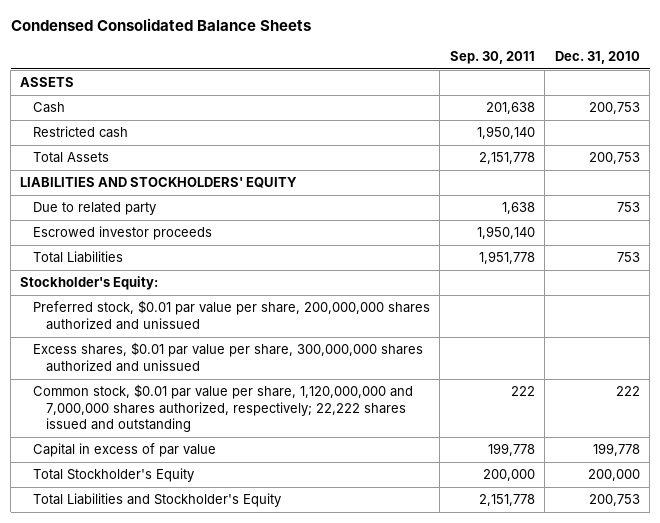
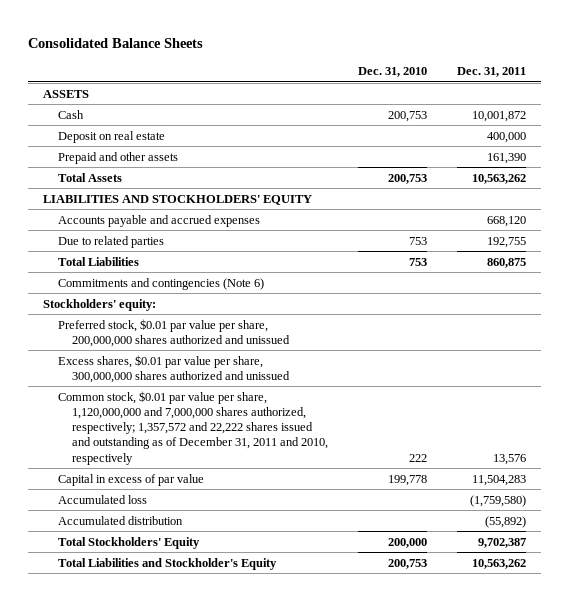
[10,17,311,31] Condensed Consolidated Balance Sheets -> [28,38,204,49] Consolidated Balance Sheets
[449,51,535,65] Sep. 30, 2011 -> none
none -> [456,67,526,78] Dec. 31, 2011
[32,126,128,139] Restricted cash -> none
none -> [57,130,165,143] Deposit on real estate
none -> [57,151,178,164] Prepaid and other assets
[32,226,212,241] Escrowed investor proceeds -> none
none -> [57,214,260,227] Accounts payable and accrued expenses
[32,202,156,216] Due to related party -> [57,235,164,248] Due to related parties
none -> [57,277,264,290] Commitments and contingencies (Note 6)
[20,276,159,291] Stockholder's Equity: -> [43,298,157,311] Stockholders' equity:
[32,384,413,433] Common stock, $0.01 par value per share, 1,120,000,000 and 7,000,000 shares authorized, respectively; 22,222 shares issued and outstanding -> [57,390,329,465] Common stock, $0.01 par value per share, 1,120,000,000 and 7,000,000 shares authorized, respectively; 1,357,572 and 22,222 shares issued and outstanding as of December 31, 2011 and 2010, respectively
none -> [57,494,147,504] Accumulated loss
none -> [57,515,183,525] Accumulated distribution
[32,468,194,483] Total Stockholder's Equity -> [57,536,200,549] Total Stockholders' Equity

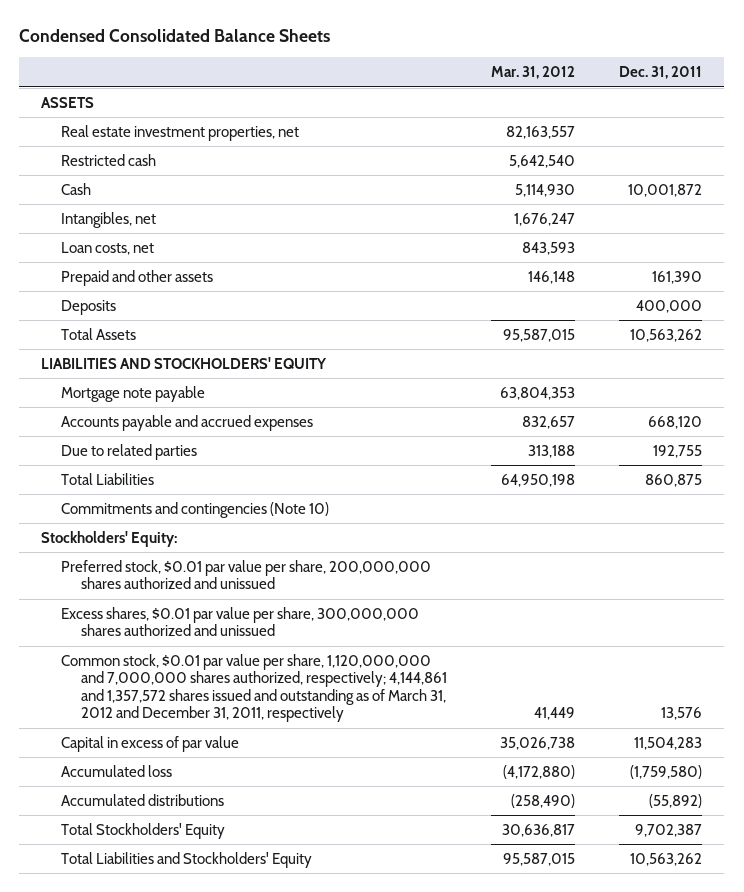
[28,38,204,49] Consolidated Balance Sheets -> [19,29,331,43] Condensed Consolidated Balance Sheets
[358,67,428,78] Dec. 31, 2010 -> none
none -> [491,66,576,80] Mar. 31, 2012
none -> [61,124,300,141] Real estate investment properties, net
none -> [61,153,157,166] Restricted cash
[57,130,165,143] Deposit on real estate -> none
none -> [61,211,157,228] Intangibles, net
none -> [61,241,155,255] Loan costs, net
none -> [61,299,117,315] Deposits
none -> [61,385,206,402] Mortgage note payable
[57,277,264,290] Commitments and contingencies (Note 6) -> [61,501,330,518] Commitments and contingencies (Note 10)
[43,298,157,311] Stockholders' equity: -> [41,530,178,547] Stockholders' Equity:
[57,390,329,465] Common stock, $0.01 par value per share, 1,120,000,000 and 7,000,000 shares authorized, respectively; 1,357,572 and 22,222 shares issued and outstanding as of December 31, 2011 and 2010, respectively -> [61,653,447,723] Common stock, $0.01 par value per share, 1,120,000,000 and 7,000,000 shares authorized, respectively; 4,144,861 and 1,357,572 shares issued and outstanding as of March 31, 2012 and December 31, 2011, respectively
[57,515,183,525] Accumulated distribution -> [61,793,225,806] Accumulated distributions
[57,557,277,570] Total Liabilities and Stockholder's Equity -> [61,851,313,868] Total Liabilities and Stockholders' Equity

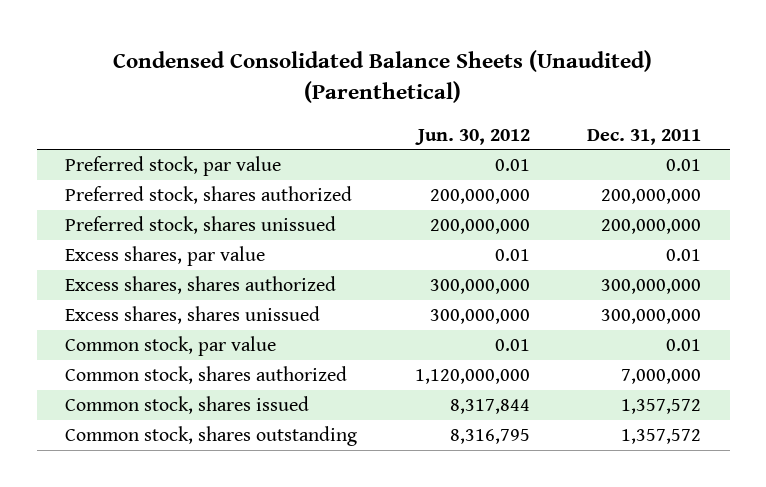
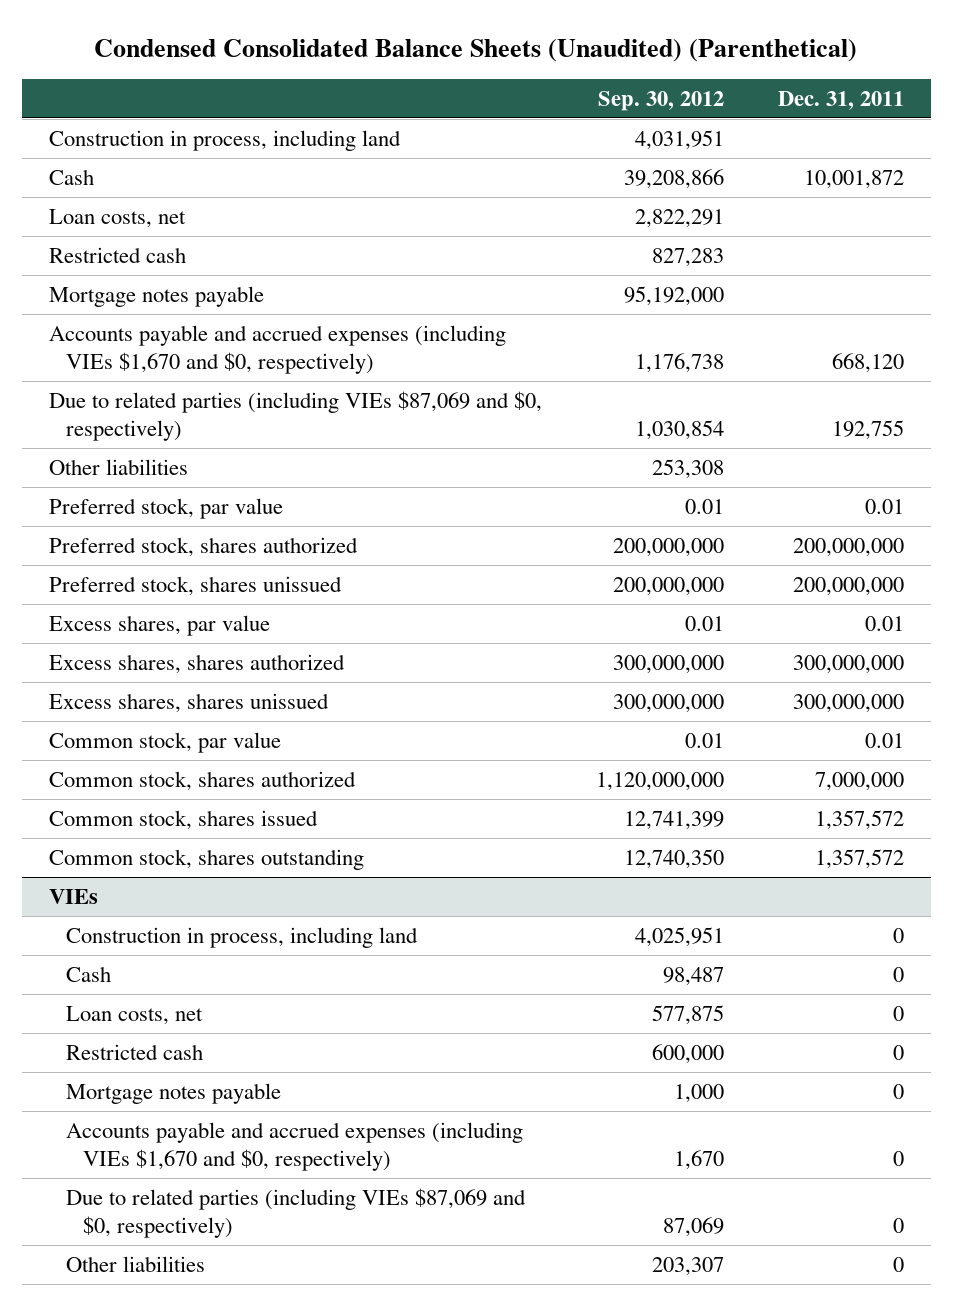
[414,128,530,145] Jun. 30, 2012 -> none
none -> [597,91,724,112] Sep. 30, 2012
none -> [48,129,401,151] Construction in process, including land
none -> [48,168,94,185] Cash
none -> [48,208,186,228] Loan costs, net
none -> [48,246,186,263] Restricted cash
none -> [48,285,264,307] Mortgage notes payable
none -> [48,324,506,374] Accounts payable and accrued expenses (including VIEs $1,670 and $0, respectively)
none -> [48,390,542,441] Due to related parties (including VIEs $87,069 and $0, respectively)
none -> [48,458,188,475] Other liabilities
none -> [48,888,98,904] VIEs
none -> [65,926,418,948] Construction in process, including land
none -> [65,965,111,982] Cash
none -> [65,1005,203,1025] Loan costs, net
none -> [65,1043,203,1060] Restricted cash
none -> [65,1082,281,1104] Mortgage notes payable
none -> [65,1121,523,1171] Accounts payable and accrued expenses (including VIEs $1,670 and $0, respectively)
none -> [65,1187,526,1238] Due to related parties (including VIEs $87,069 and $0, respectively)
none -> [65,1255,205,1272] Other liabilities

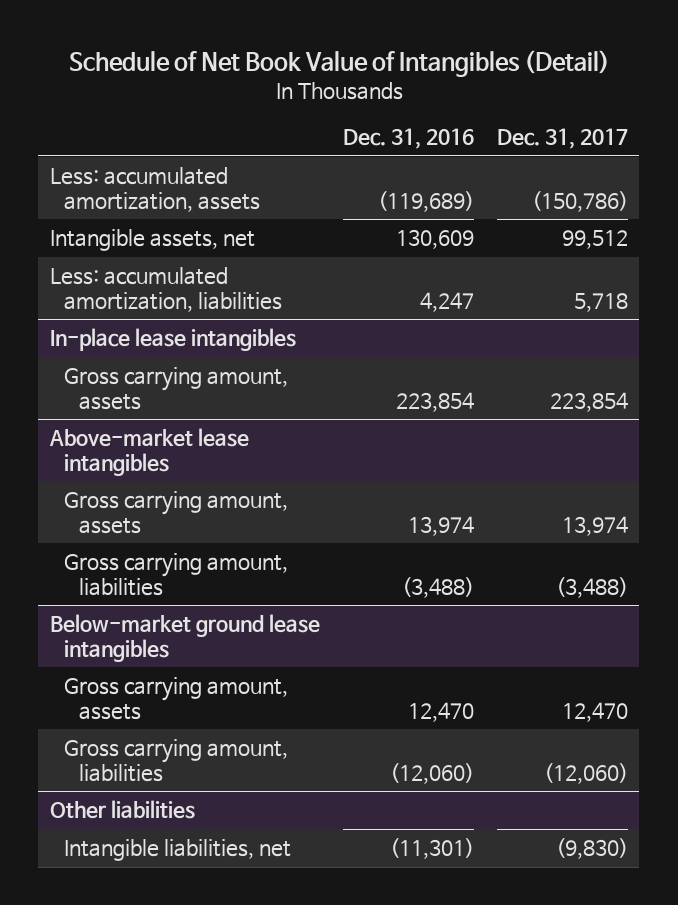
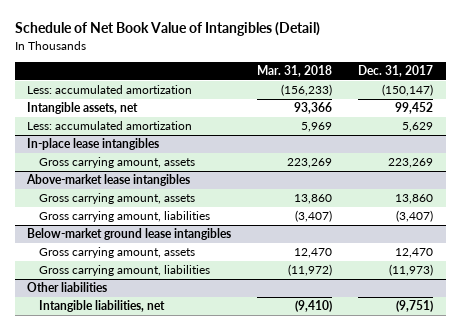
[342,128,474,150] Dec. 31, 2016 -> none
none -> [257,65,333,78] Mar. 31, 2018
[49,167,261,212] Less: accumulated amortization, assets -> [27,85,193,95] Less: accumulated amortization
[531,190,628,212] (150,786) -> [381,84,433,97] (150,147)
[561,230,628,250] 99,512 -> [394,102,433,115] 99,452
[49,267,283,312] Less: accumulated amortization, liabilities -> [27,121,193,131] Less: accumulated amortization
[573,292,628,312] 5,718 -> [401,122,433,133] 5,629
[549,391,628,412] 223,854 -> [387,158,433,169] 223,269
[561,515,628,536] 13,974 -> [394,194,433,205] 13,860
[555,576,628,598] (3,488) -> [395,210,433,223] (3,407)
[543,762,628,784] (12,060) -> [388,264,433,277] (11,973)
[555,838,628,860] (9,830) -> [395,300,433,313] (9,751)

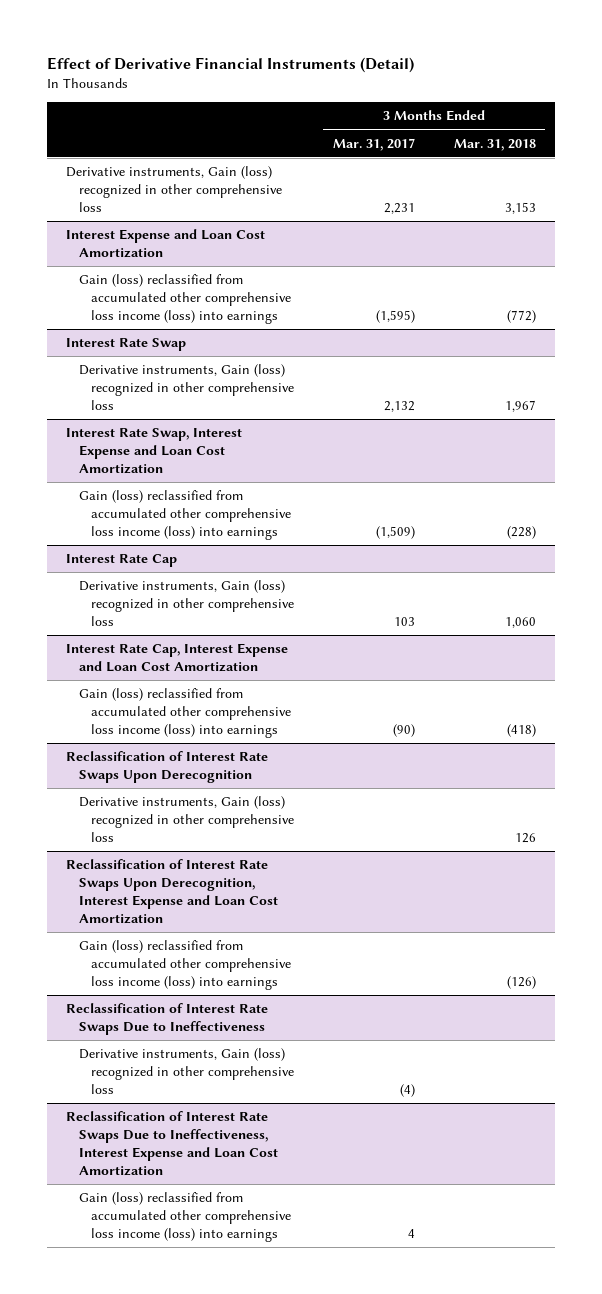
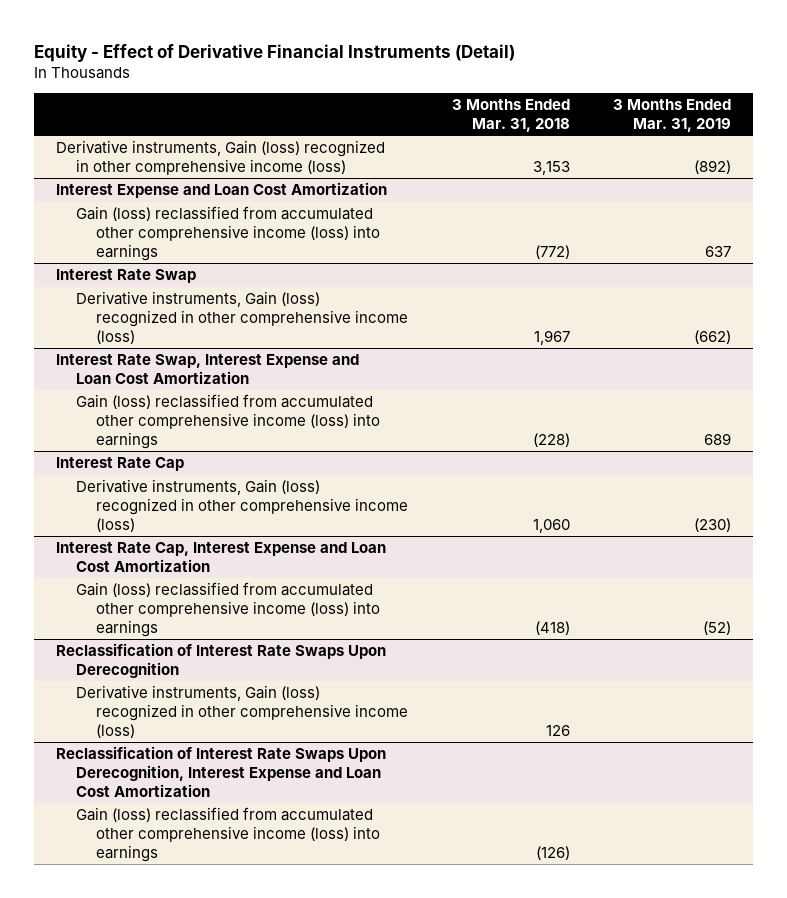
[46,56,414,73] Effect of Derivative Financial Instruments (Detail) -> [34,43,516,62] Equity - Effect of Derivative Financial Instruments (Detail)
[332,137,415,151] Mar. 31, 2017 -> none
none -> [613,99,732,132] 3 Months Ended Mar. 31, 2019
[66,166,282,212] Derivative instruments, Gain (loss) recognized in other comprehensive loss -> [56,140,386,176] Derivative instruments, Gain (loss) recognized in other comprehensive income (loss)
[78,274,291,324] Gain (loss) reclassified from accumulated other comprehensive loss income (loss) into earnings -> [76,206,381,261] Gain (loss) reclassified from accumulated other comprehensive income (loss) into earnings
[78,364,294,410] Derivative instruments, Gain (loss) recognized in other comprehensive loss -> [76,291,409,344] Derivative instruments, Gain (loss) recognized in other comprehensive income (loss)
[78,490,291,540] Gain (loss) reclassified from accumulated other comprehensive loss income (loss) into earnings -> [76,394,381,449] Gain (loss) reclassified from accumulated other comprehensive income (loss) into earnings
[78,580,294,626] Derivative instruments, Gain (loss) recognized in other comprehensive loss -> [76,479,409,532] Derivative instruments, Gain (loss) recognized in other comprehensive income (loss)
[78,688,291,738] Gain (loss) reclassified from accumulated other comprehensive loss income (loss) into earnings -> [76,582,381,637] Gain (loss) reclassified from accumulated other comprehensive income (loss) into earnings
[78,796,294,842] Derivative instruments, Gain (loss) recognized in other comprehensive loss -> [76,685,409,738] Derivative instruments, Gain (loss) recognized in other comprehensive income (loss)
[66,1003,269,1036] Reclassification of Interest Rate Swaps Due to Ineffectiveness -> none
[78,1048,294,1094] Derivative instruments, Gain (loss) recognized in other comprehensive loss -> none
[66,1111,278,1176] Reclassification of Interest Rate Swaps Due to Ineffectiveness, Interest Expense and Loan Cost Amortization -> none
[78,1192,291,1242] Gain (loss) reclassified from accumulated other comprehensive loss income (loss) into earnings -> none
[78,940,291,990] Gain (loss) reclassified from accumulated other comprehensive loss income (loss) into earnings -> [76,807,381,862] Gain (loss) reclassified from accumulated other comprehensive income (loss) into earnings

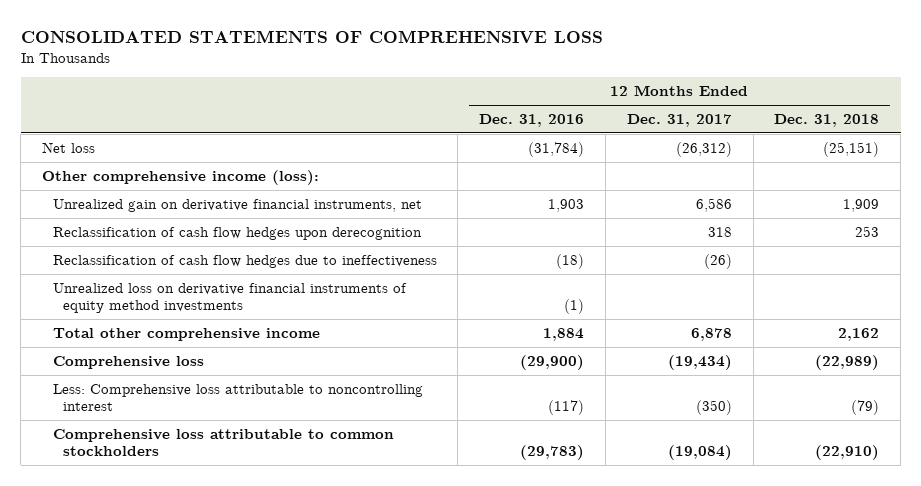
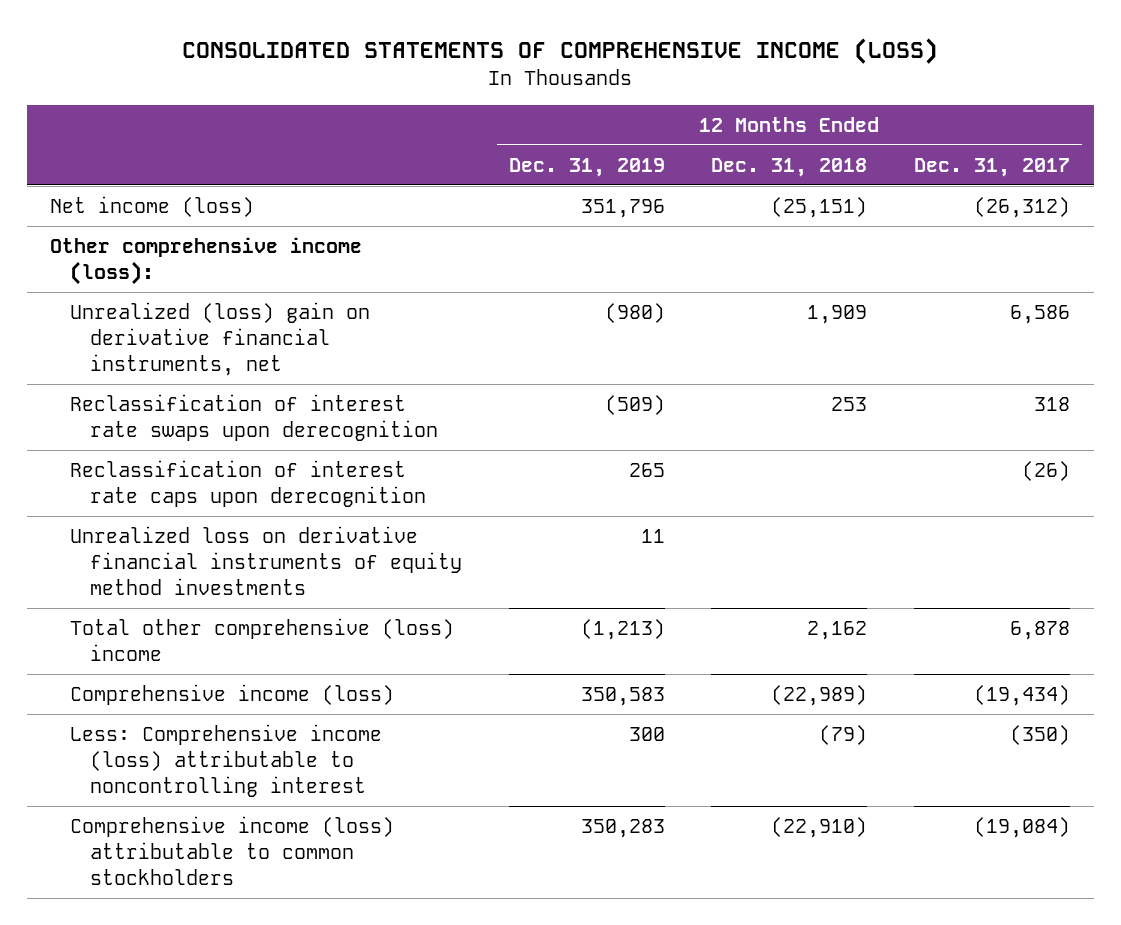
[20,30,603,44] CONSOLIDATED STATEMENTS OF COMPREHENSIVE LOSS -> [182,37,939,64] CONSOLIDATED STATEMENTS OF COMPREHENSIVE INCOME (LOSS)
[479,113,585,127] Dec. 31, 2016 -> none
none -> [508,157,665,177] Dec. 31, 2019
[41,141,95,153] Net loss -> [50,195,255,217] Net income (loss)
[52,254,437,268] Reclassification of cash flow hedges due to ineffectiveness -> none
[52,198,422,212] Unrealized gain on derivative financial instruments, net -> [70,301,371,376] Unrealized (loss) gain on derivative financial instruments, net
[52,226,422,240] Reclassification of cash flow hedges upon derecognition -> [70,393,438,441] Reclassification of interest rate swaps upon derecognition
none -> [70,459,426,507] Reclassification of interest rate caps upon derecognition
[52,327,320,341] Total other comprehensive income -> [70,617,455,661] Total other comprehensive (loss) income
[52,355,204,369] Comprehensive loss -> [70,683,395,705] Comprehensive income (loss)
[52,383,423,412] Less: Comprehensive loss attributable to noncontrolling interest -> [70,723,383,797] Less: Comprehensive income (loss) attributable to noncontrolling interest
[52,428,394,457] Comprehensive loss attributable to common stockholders -> [70,815,395,885] Comprehensive income (loss) attributable to common stockholders

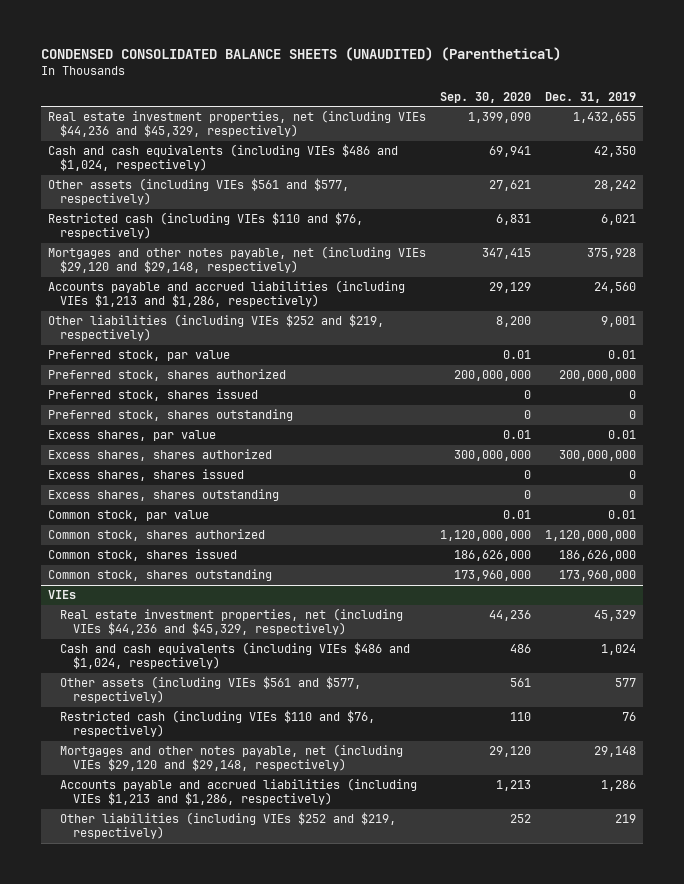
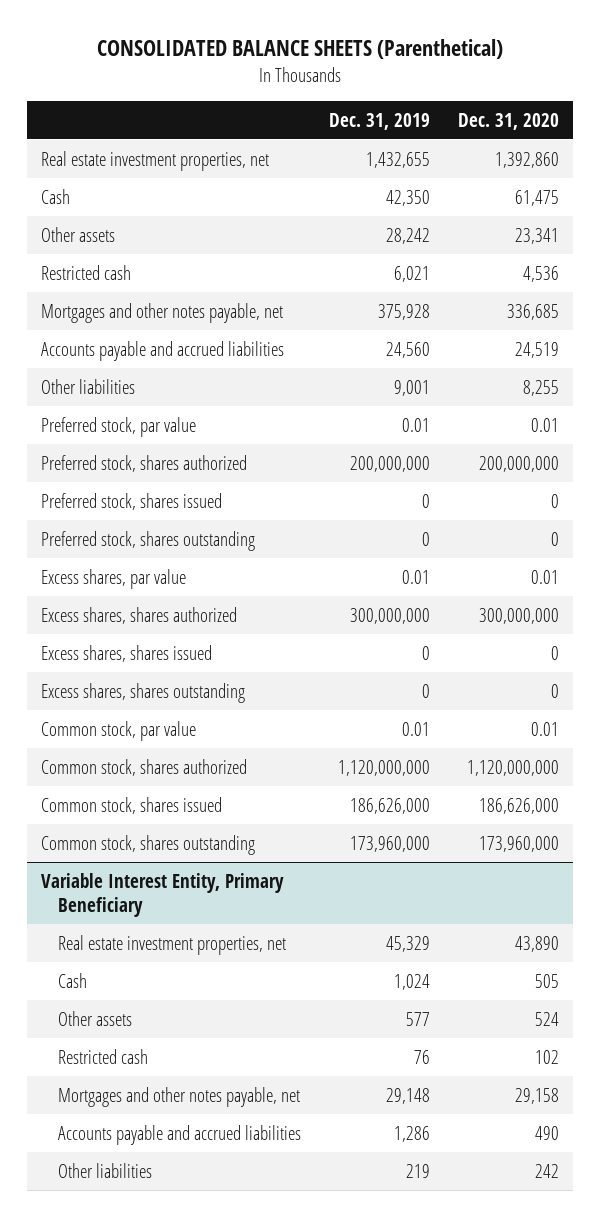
[40,46,561,61] CONDENSED CONSOLIDATED BALANCE SHEETS (UNAUDITED) (Parenthetical) -> [97,39,504,60] CONSOLIDATED BALANCE SHEETS (Parenthetical)
[439,91,531,103] Sep. 30, 2020 -> none
none -> [458,112,560,130] Dec. 31, 2020
[47,110,426,138] Real estate investment properties, net (including VIEs $44,236 and $45,329, respectively) -> [41,150,270,171] Real estate investment properties, net
[47,144,398,172] Cash and cash equivalents (including VIEs $486 and $1,024, respectively) -> [41,188,71,204] Cash
[47,178,349,206] Other assets (including VIEs $561 and $577, respectively) -> [41,226,116,242] Other assets
[47,212,363,240] Restricted cash (including VIEs $110 and $76, respectively) -> [41,264,132,280] Restricted cash
[47,246,426,274] Mortgages and other notes payable, net (including VIEs $29,120 and $29,148, respectively) -> [41,302,284,323] Mortgages and other notes payable, net
[47,280,405,308] Accounts payable and accrued liabilities (including VIEs $1,213 and $1,286, respectively) -> [41,340,285,361] Accounts payable and accrued liabilities
[47,314,384,342] Other liabilities (including VIEs $252 and $219, respectively) -> [41,378,136,394] Other liabilities
[47,590,76,600] VIEs -> [41,872,285,918] Variable Interest Entity, Primary Beneficiary
[60,608,404,636] Real estate investment properties, net (including VIEs $44,236 and $45,329, respectively) -> [58,934,287,955] Real estate investment properties, net
[60,642,411,670] Cash and cash equivalents (including VIEs $486 and $1,024, respectively) -> [58,972,88,988] Cash
[60,676,362,704] Other assets (including VIEs $561 and $577, respectively) -> [58,1010,133,1026] Other assets
[60,710,376,738] Restricted cash (including VIEs $110 and $76, respectively) -> [58,1048,149,1064] Restricted cash
[60,744,404,772] Mortgages and other notes payable, net (including VIEs $29,120 and $29,148, respectively) -> [58,1086,301,1107] Mortgages and other notes payable, net
[60,778,418,806] Accounts payable and accrued liabilities (including VIEs $1,213 and $1,286, respectively) -> [58,1124,302,1145] Accounts payable and accrued liabilities
[60,812,397,840] Other liabilities (including VIEs $252 and $219, respectively) -> [58,1162,153,1178] Other liabilities

